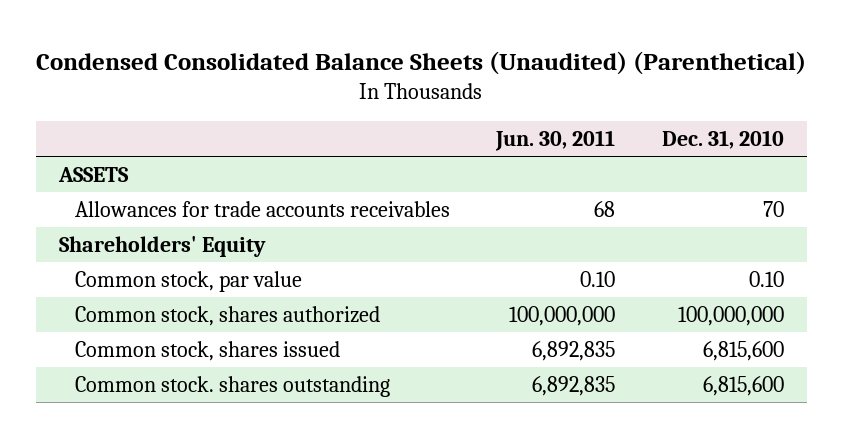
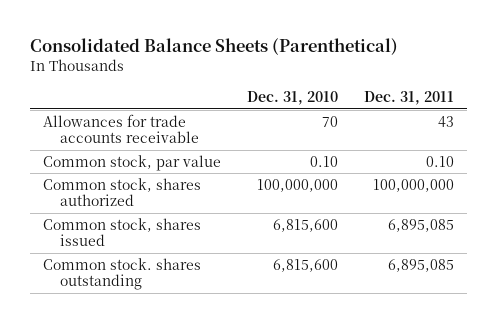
[36,50,807,75] Condensed Consolidated Balance Sheets (Unaudited) (Parenthetical) -> [30,38,399,56] Consolidated Balance Sheets (Parenthetical)
[495,129,616,151] Jun. 30, 2011 -> none
none -> [363,91,454,106] Dec. 31, 2011
[58,167,130,183] ASSETS -> none
[59,236,267,258] Shareholders' Equity -> none
[74,201,450,218] Allowances for trade accounts receivables -> [42,113,200,144] Allowances for trade accounts receivable

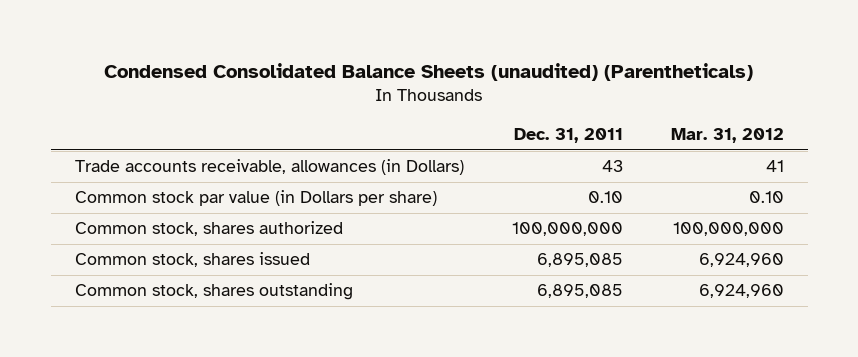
[30,38,399,56] Consolidated Balance Sheets (Parenthetical) -> [104,62,754,81] Condensed Consolidated Balance Sheets (unaudited) (Parentheticals)
[246,91,338,106] Dec. 31, 2010 -> none
none -> [670,128,784,144] Mar. 31, 2012
[42,113,200,144] Allowances for trade accounts receivable -> [74,159,464,176] Trade accounts receivable, allowances (in Dollars)
[42,154,221,171] Common stock, par value -> [74,190,437,207] Common stock par value (in Dollars per share)
[42,257,201,291] Common stock. shares outstanding -> [74,283,353,301] Common stock, shares outstanding

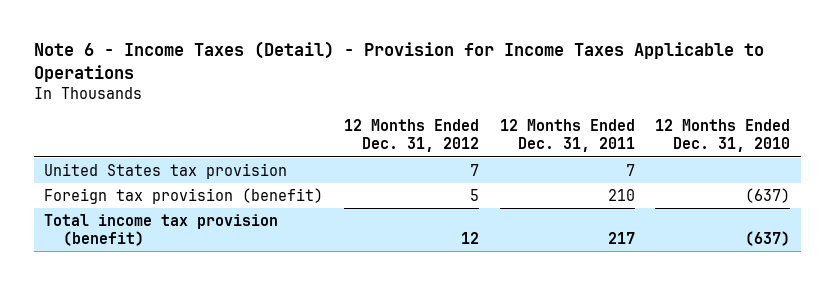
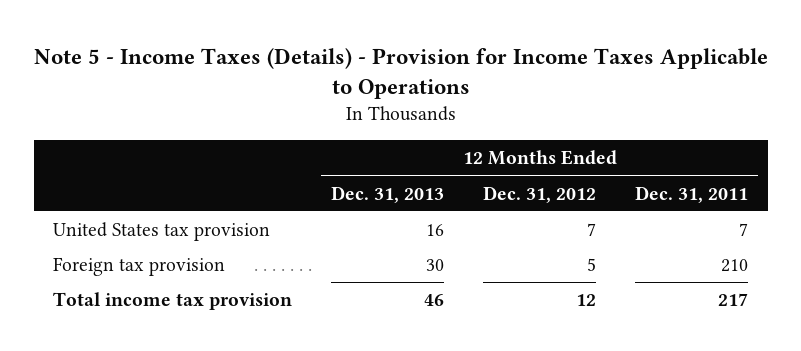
[33,41,764,83] Note 6 - Income Taxes (Detail) - Provision for Income Taxes Applicable to Operations -> [33,47,768,100] Note 5 - Income Taxes (Details) - Provision for Income Taxes Applicable to Operations
[655,119,791,153] 12 Months Ended Dec. 31, 2010 -> none
none -> [331,185,445,203] Dec. 31, 2013
[44,187,324,204] Foreign tax provision (benefit) -> [53,257,226,277] Foreign tax provision
[44,213,279,247] Total income tax provision (benefit) -> [53,292,293,311] Total income tax provision

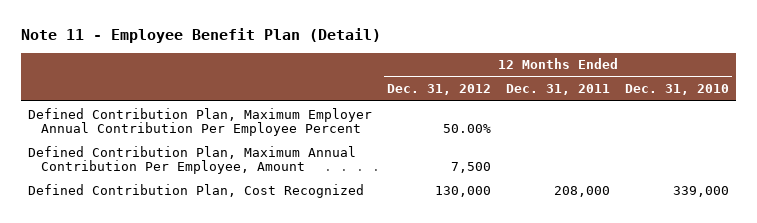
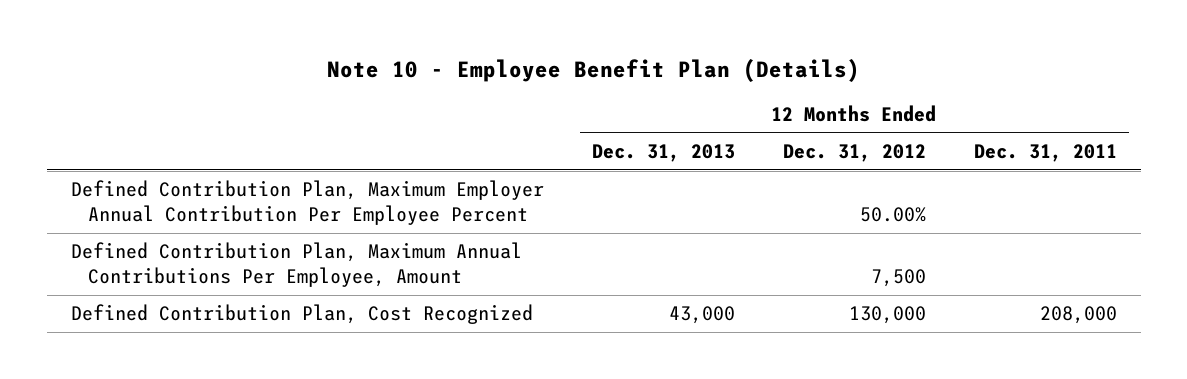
[21,28,382,44] Note 11 - Employee Benefit Plan (Detail) -> [326,58,860,82] Note 10 - Employee Benefit Plan (Details)
[624,84,729,96] Dec. 31, 2010 -> none
none -> [591,143,735,162] Dec. 31, 2013
[28,145,357,174] Defined Contribution Plan, Maximum Annual Contribution Per Employee, Amount -> [70,242,522,288] Defined Contribution Plan, Maximum Annual Contributions Per Employee, Amount

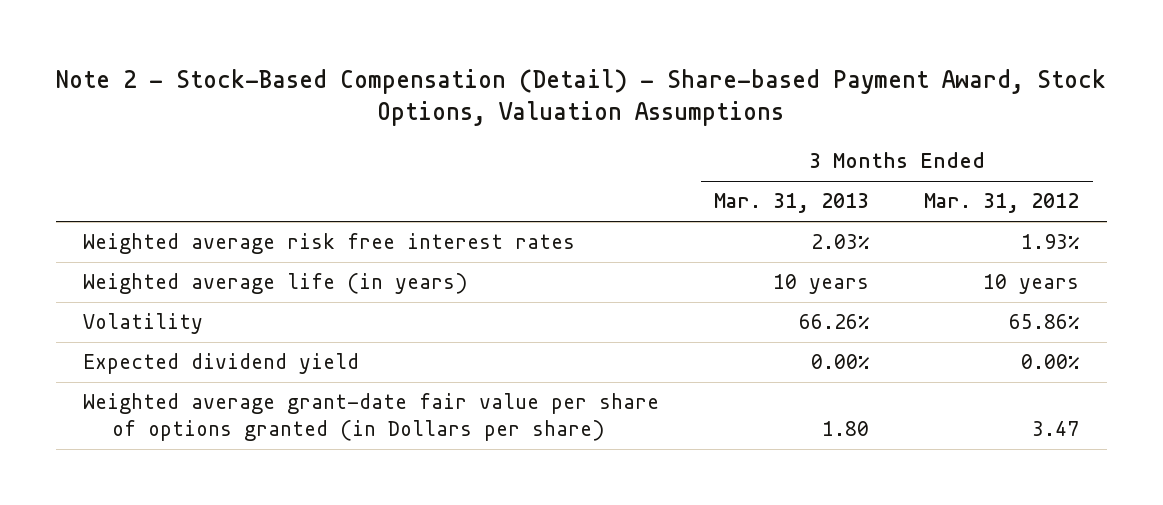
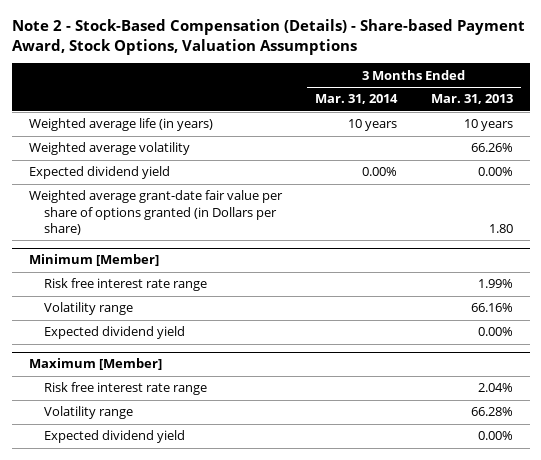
[56,69,1107,127] Note 2 - Stock-Based Compensation (Detail) - Share-based Payment Award, Stock Options, Valuation Assumptions -> [11,19,525,55] Note 2 - Stock-Based Compensation (Details) - Share-based Payment Award, Stock Options, Valuation Assumptions
[924,193,1080,214] Mar. 31, 2012 -> none
none -> [315,94,399,105] Mar. 31, 2014
[83,233,576,255] Weighted average risk free interest rates -> none
[83,313,204,335] Volatility -> [28,142,190,156] Weighted average volatility
none -> [28,254,159,267] Minimum [Member]
none -> [43,278,207,292] Risk free interest rate range
none -> [43,302,133,316] Volatility range
none -> [43,326,185,340] Expected dividend yield
none -> [28,358,162,371] Maximum [Member]
none -> [43,382,207,396] Risk free interest rate range
none -> [43,406,133,420] Volatility range
none -> [43,430,185,444] Expected dividend yield

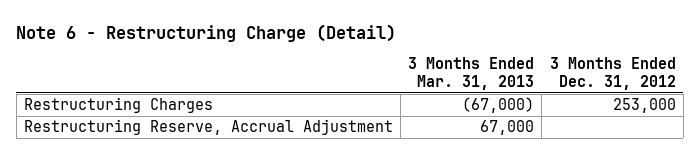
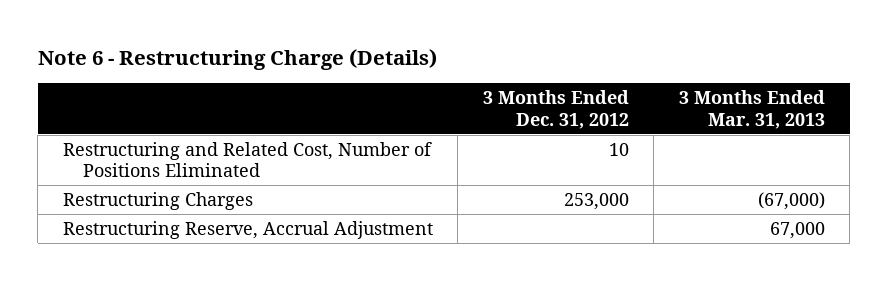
[16,23,397,42] Note 6 - Restructuring Charge (Detail) -> [37,49,437,71] Note 6 - Restructuring Charge (Details)
none -> [62,141,432,178] Restructuring and Related Cost, Number of Positions Eliminated

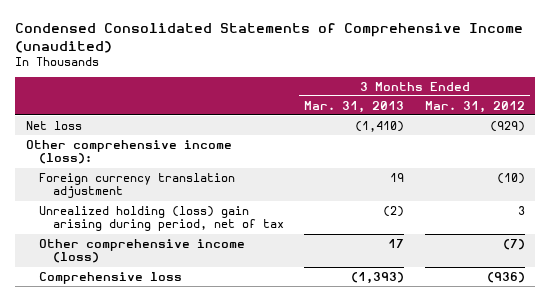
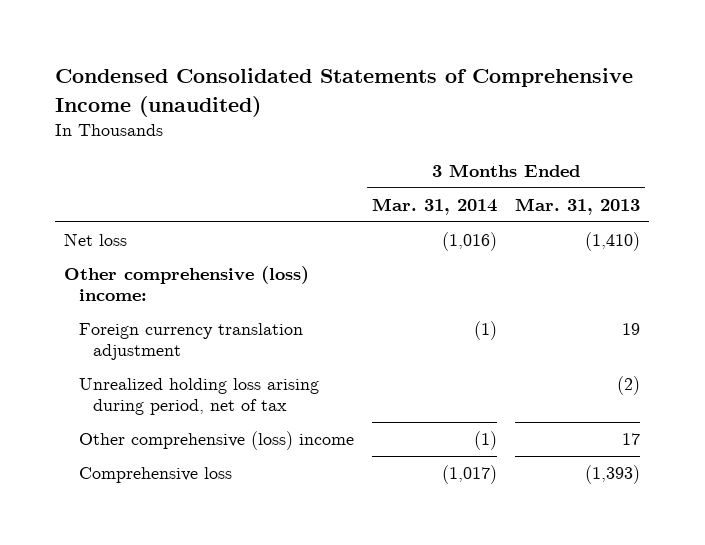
[424,100,525,113] Mar. 31, 2012 -> none
none -> [372,197,498,215] Mar. 31, 2014
[25,139,232,165] Other comprehensive income (loss): -> [64,266,310,302] Other comprehensive (loss) income:
[39,205,284,232] Unrealized holding (loss) gain arising during period, net of tax -> [78,378,319,416] Unrealized holding loss arising during period, net of tax
[39,238,246,264] Other comprehensive income (loss) -> [78,431,354,451] Other comprehensive (loss) income

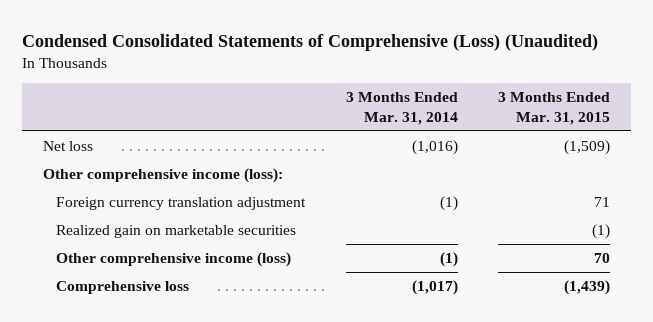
[55,68,634,117] Condensed Consolidated Statements of Comprehensive Income (unaudited) -> [22,33,599,51] Condensed Consolidated Statements of Comprehensive (Loss) (Unaudited)
[515,197,641,215] Mar. 31, 2013 -> none
none -> [498,92,611,125] 3 Months Ended Mar. 31, 2015
[64,266,310,302] Other comprehensive (loss) income: -> [42,167,283,183] Other comprehensive income (loss):
[78,378,319,416] Unrealized holding loss arising during period, net of tax -> none
none -> [55,224,296,238] Realized gain on marketable securities
[78,431,354,451] Other comprehensive (loss) income -> [55,251,291,267] Other comprehensive income (loss)

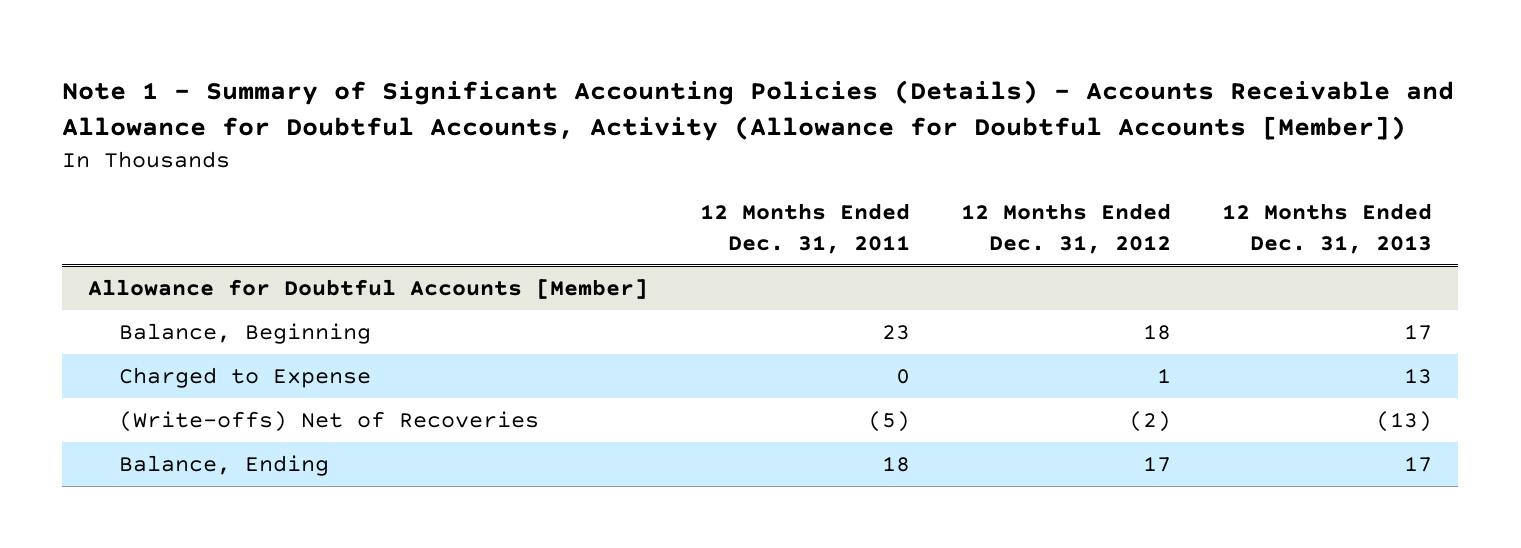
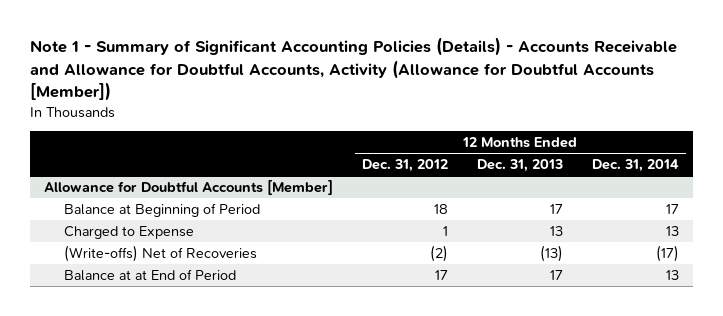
[699,203,910,254] 12 Months Ended Dec. 31, 2011 -> none
none -> [591,159,679,173] Dec. 31, 2014
[118,322,371,344] Balance, Beginning -> [63,203,260,218] Balance at Beginning of Period
[118,454,329,476] Balance, Ending -> [63,269,236,282] Balance at at End of Period

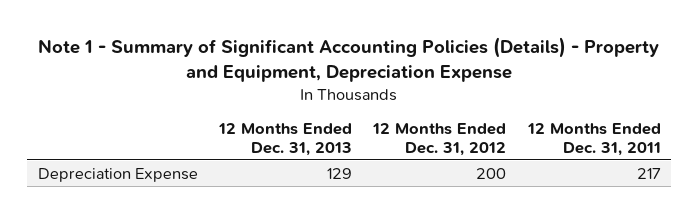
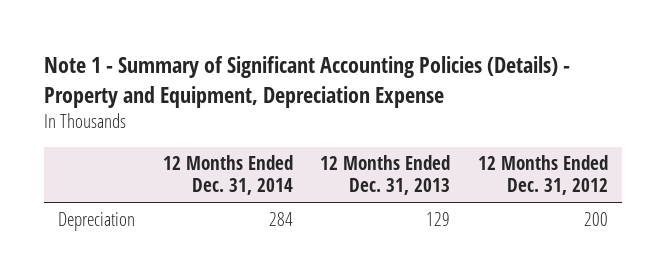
[526,123,661,156] 12 Months Ended Dec. 31, 2011 -> none
none -> [162,155,293,196] 12 Months Ended Dec. 31, 2014
[38,168,199,183] Depreciation Expense -> [57,212,135,232] Depreciation

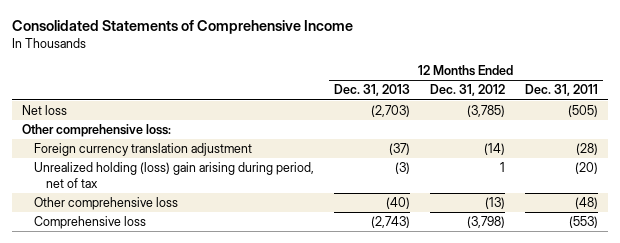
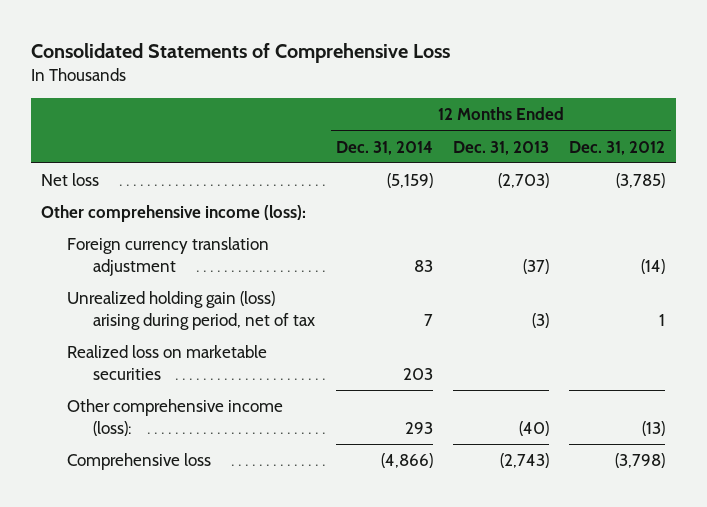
[12,20,354,35] Consolidated Statements of Comprehensive Income -> [31,42,451,63] Consolidated Statements of Comprehensive Loss
[524,84,598,97] Dec. 31, 2011 -> none
none -> [335,140,433,155] Dec. 31, 2014
[21,124,171,138] Other comprehensive loss: -> [41,205,307,223] Other comprehensive income (loss):
[34,162,315,189] Unrealized holding (loss) gain arising during period, net of tax -> [67,291,316,330] Unrealized holding gain (loss) arising during period, net of tax
none -> [67,345,268,380] Realized loss on marketable securities
[34,197,179,211] Other comprehensive loss -> [67,399,284,436] Other comprehensive income (loss):

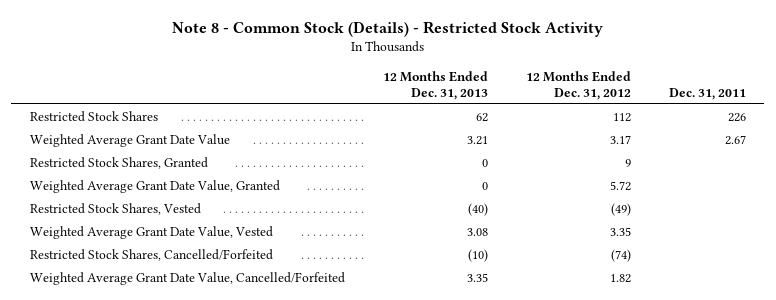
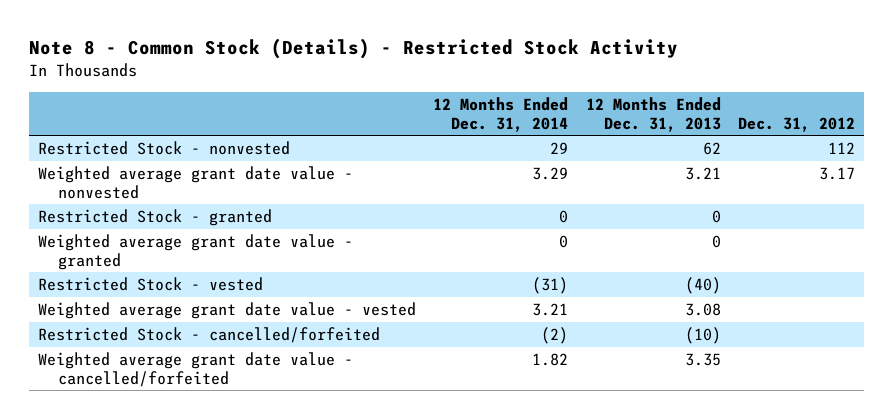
[525,70,631,100] 12 Months Ended Dec. 31, 2012 -> none
[668,87,746,100] Dec. 31, 2011 -> none
none -> [433,96,569,132] 12 Months Ended Dec. 31, 2014
none -> [738,116,856,132] Dec. 31, 2012
[30,110,159,122] Restricted Stock Shares -> [37,141,290,156] Restricted Stock - nonvested
[30,133,231,147] Weighted Average Grant Date Value -> [37,166,353,199] Weighted average grant date value - nonvested
[30,156,209,169] Restricted Stock Shares, Granted -> [37,209,272,227] Restricted Stock - granted
[30,179,281,193] Weighted Average Grant Date Value, Granted -> [37,234,353,270] Weighted average grant date value - granted
[30,202,202,215] Restricted Stock Shares, Vested -> [37,277,263,292] Restricted Stock - vested
[30,225,274,239] Weighted Average Grant Date Value, Vested -> [37,302,416,320] Weighted average grant date value - vested
[30,248,274,261] Restricted Stock Shares, Cancelled/Forfeited -> [37,327,380,344] Restricted Stock - cancelled/forfeited
[30,271,346,285] Weighted Average Grant Date Value, Cancelled/Forfeited -> [37,352,353,387] Weighted average grant date value - cancelled/forfeited

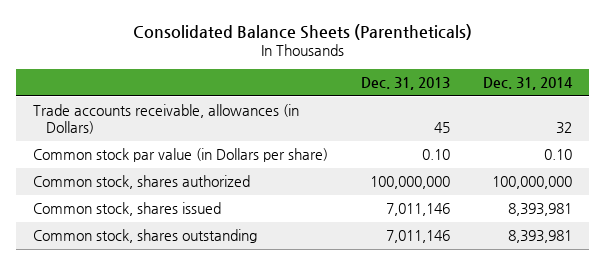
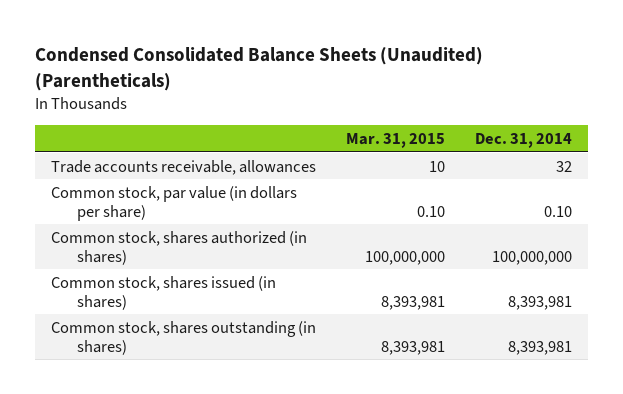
[132,24,472,41] Consolidated Balance Sheets (Parentheticals) -> [35,46,484,91] Condensed Consolidated Balance Sheets (Unaudited) (Parentheticals)
[361,77,451,91] Dec. 31, 2013 -> none
none -> [346,132,446,148] Mar. 31, 2015
[33,104,300,134] Trade accounts receivable, allowances (in Dollars) -> [50,159,316,175] Trade accounts receivable, allowances
[33,148,329,163] Common stock par value (in Dollars per share) -> [50,185,297,221] Common stock, par value (in dollars per share)
[33,175,251,190] Common stock, shares authorized -> [50,230,307,265] Common stock, shares authorized (in shares)
[33,202,222,217] Common stock, shares issued -> [50,275,276,310] Common stock, shares issued (in shares)
[33,229,258,244] Common stock, shares outstanding -> [50,320,316,355] Common stock, shares outstanding (in shares)

